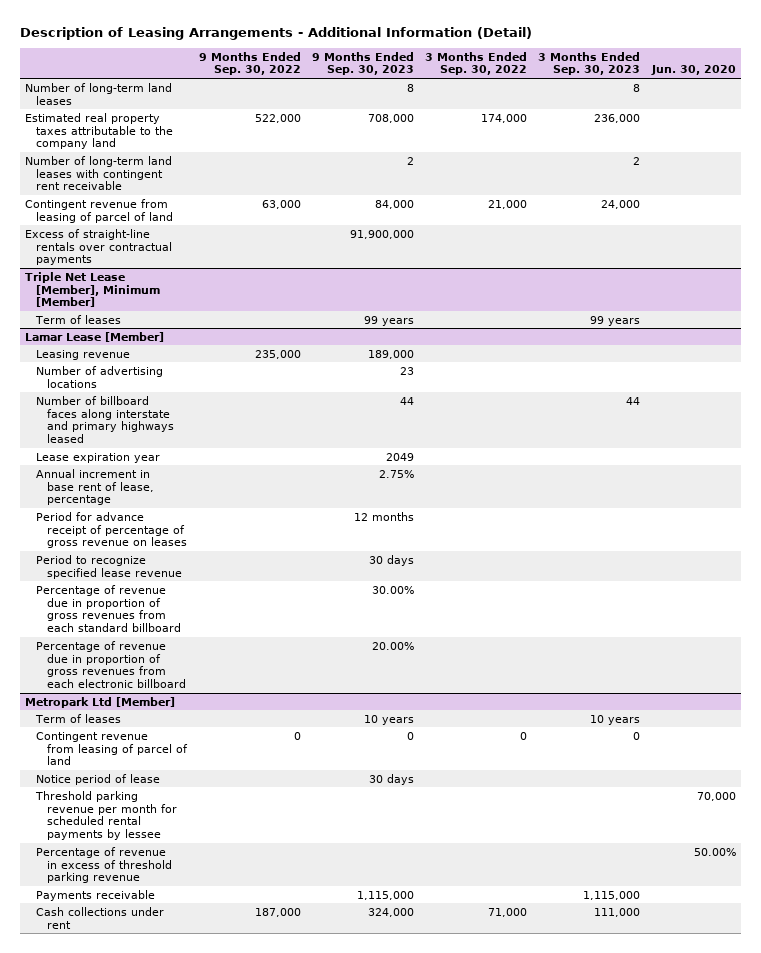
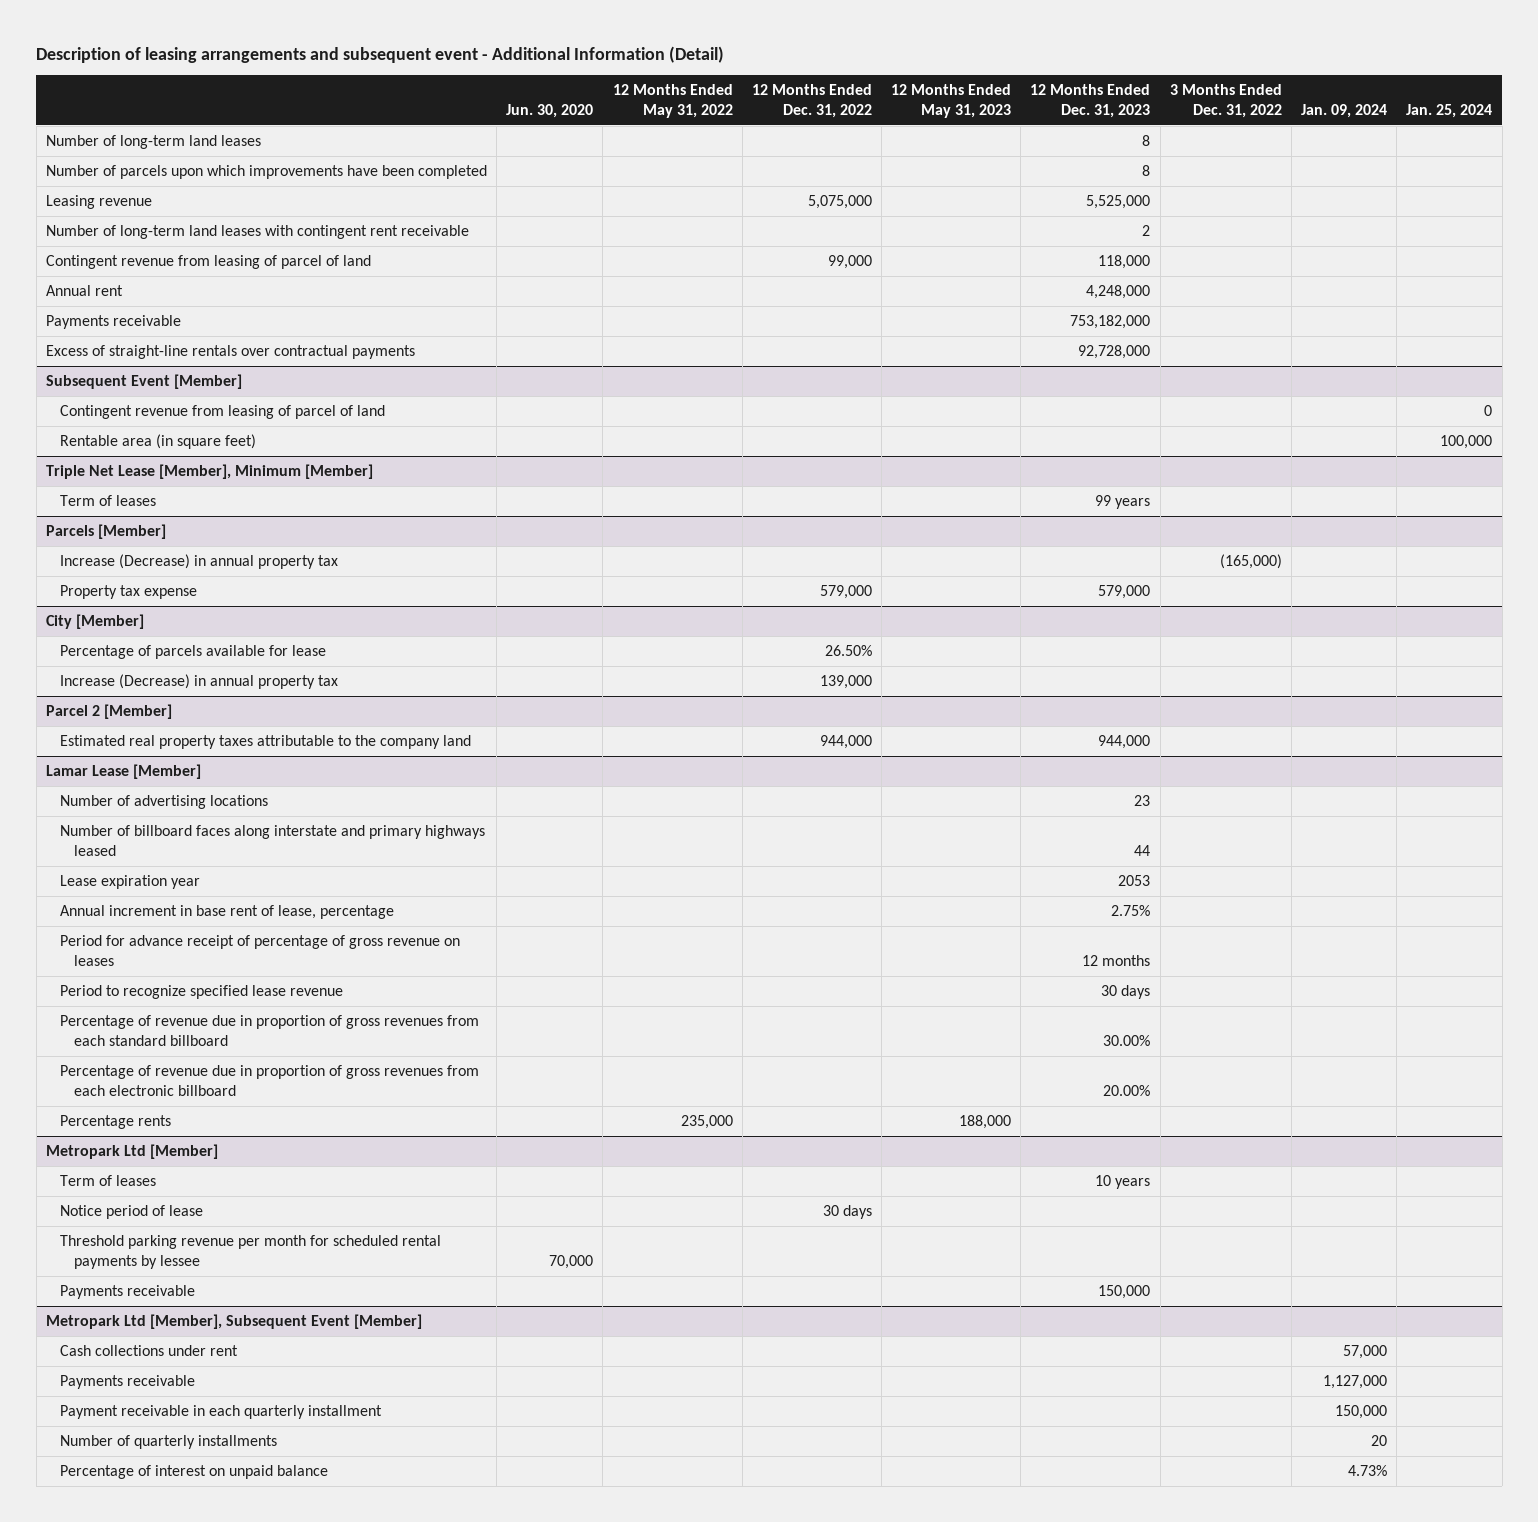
[19,26,532,40] Description of Leasing Arrangements - Additional Information (Detail) -> [36,46,725,64] Description of leasing arrangements and subsequent event - Additional Information (Detail)
[198,51,301,76] 9 Months Ended Sep. 30, 2022 -> none
[311,51,414,76] 9 Months Ended Sep. 30, 2023 -> none
[425,51,528,76] 3 Months Ended Sep. 30, 2022 -> none
[538,51,641,76] 3 Months Ended Sep. 30, 2023 -> none
none -> [612,84,733,118] 12 Months Ended May 31, 2022
none -> [751,84,872,118] 12 Months Ended Dec. 31, 2022
none -> [891,84,1012,118] 12 Months Ended May 31, 2023
none -> [1030,84,1151,118] 12 Months Ended Dec. 31, 2023
none -> [1169,84,1282,118] 3 Months Ended Dec. 31, 2022
none -> [1301,103,1388,118] Jan. 09, 2024
none -> [1406,103,1493,118] Jan. 25, 2024
[25,112,174,150] Estimated real property taxes attributable to the company land -> none
none -> [45,164,487,179] Number of parcels upon which improvements have been completed
none -> [45,194,152,209] Leasing revenue
none -> [45,284,123,296] Annual rent
none -> [45,314,181,329] Payments receivable
none -> [45,373,242,389] Subsequent Event [Member]
none -> [59,404,385,419] Contingent revenue from leasing of parcel of land
none -> [59,433,256,449] Rentable area (in square feet)
none -> [45,523,166,539] Parcels [Member]
none -> [59,553,338,569] Increase (Decrease) in annual property tax
none -> [59,584,197,599] Property tax expense
none -> [45,613,144,629] City [Member]
none -> [59,644,326,659] Percentage of parcels available for lease
none -> [59,673,338,689] Increase (Decrease) in annual property tax
none -> [45,703,172,719] Parcel 2 [Member]
none -> [59,734,471,749] Estimated real property taxes attributable to the company land
[36,349,131,360] Leasing revenue -> none
none -> [59,1114,171,1129] Percentage rents
[36,731,189,766] Contingent revenue from leasing of parcel of land -> none
[36,846,173,884] Percentage of revenue in excess of threshold parking revenue -> none
[36,906,165,929] Cash collections under rent -> none
none -> [45,1313,422,1329] Metropark Ltd [Member], Subsequent Event [Member]
none -> [59,1344,238,1356] Cash collections under rent
none -> [59,1374,195,1389] Payments receivable
none -> [59,1404,382,1419] Payment receivable in each quarterly installment
none -> [59,1434,277,1449] Number of quarterly installments
none -> [59,1464,328,1479] Percentage of interest on unpaid balance

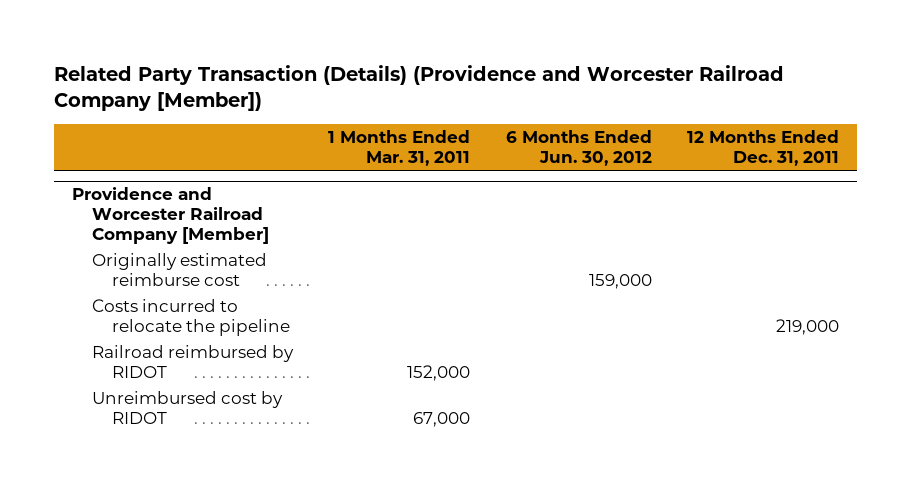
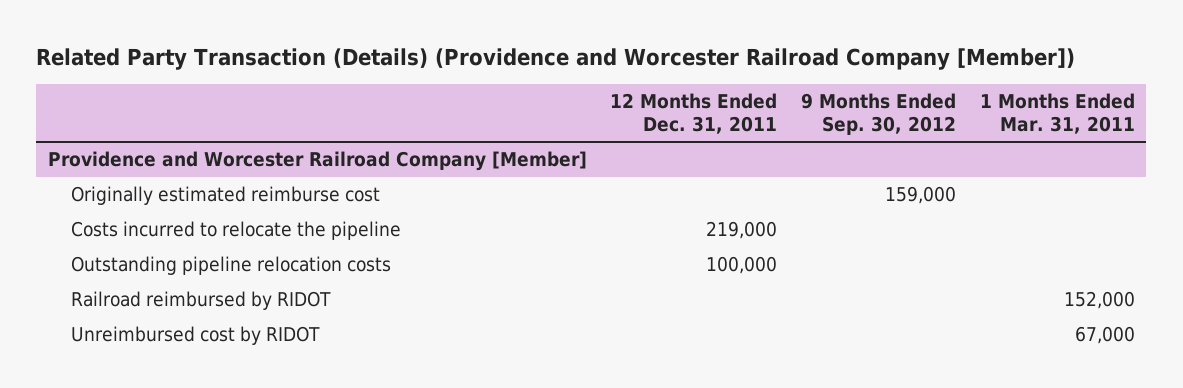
[505,129,652,167] 6 Months Ended Jun. 30, 2012 -> none
none -> [801,92,957,135] 9 Months Ended Sep. 30, 2012
none -> [70,256,391,276] Outstanding pipeline relocation costs

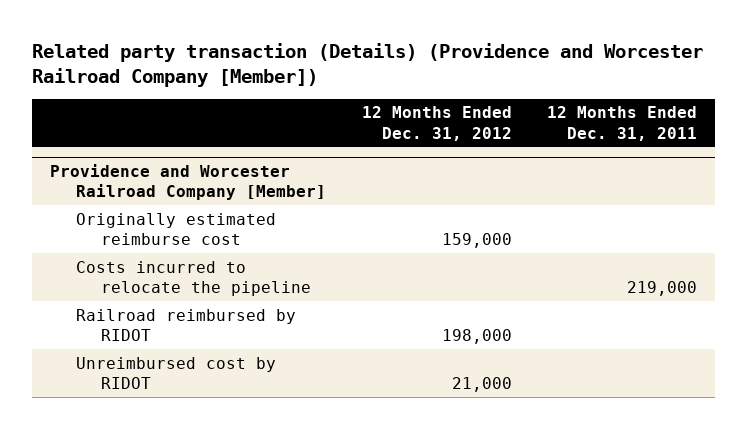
[36,48,1076,71] Related Party Transaction (Details) (Providence and Worcester Railroad Company [Member]) -> [32,42,704,87] Related party transaction (Details) (Providence and Worcester Railroad Company [Member])
[801,92,957,135] 9 Months Ended Sep. 30, 2012 -> none
[979,92,1135,134] 1 Months Ended Mar. 31, 2011 -> none
none -> [361,106,512,141] 12 Months Ended Dec. 31, 2012
[70,256,391,276] Outstanding pipeline relocation costs -> none

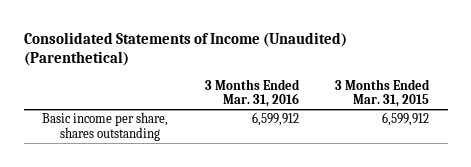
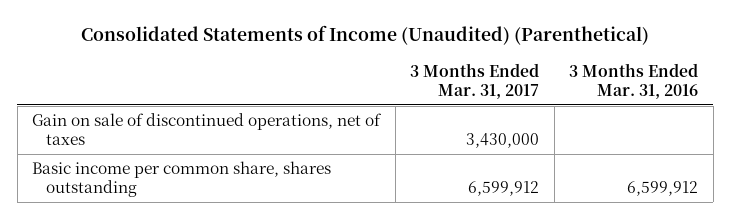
[335,78,431,108] 3 Months Ended Mar. 31, 2015 -> none
none -> [410,62,540,99] 3 Months Ended Mar. 31, 2017
none -> [32,113,383,146] Gain on sale of discontinued operations, net of taxes
[42,112,169,142] Basic income per share, shares outstanding -> [32,161,332,198] Basic income per common share, shares outstanding

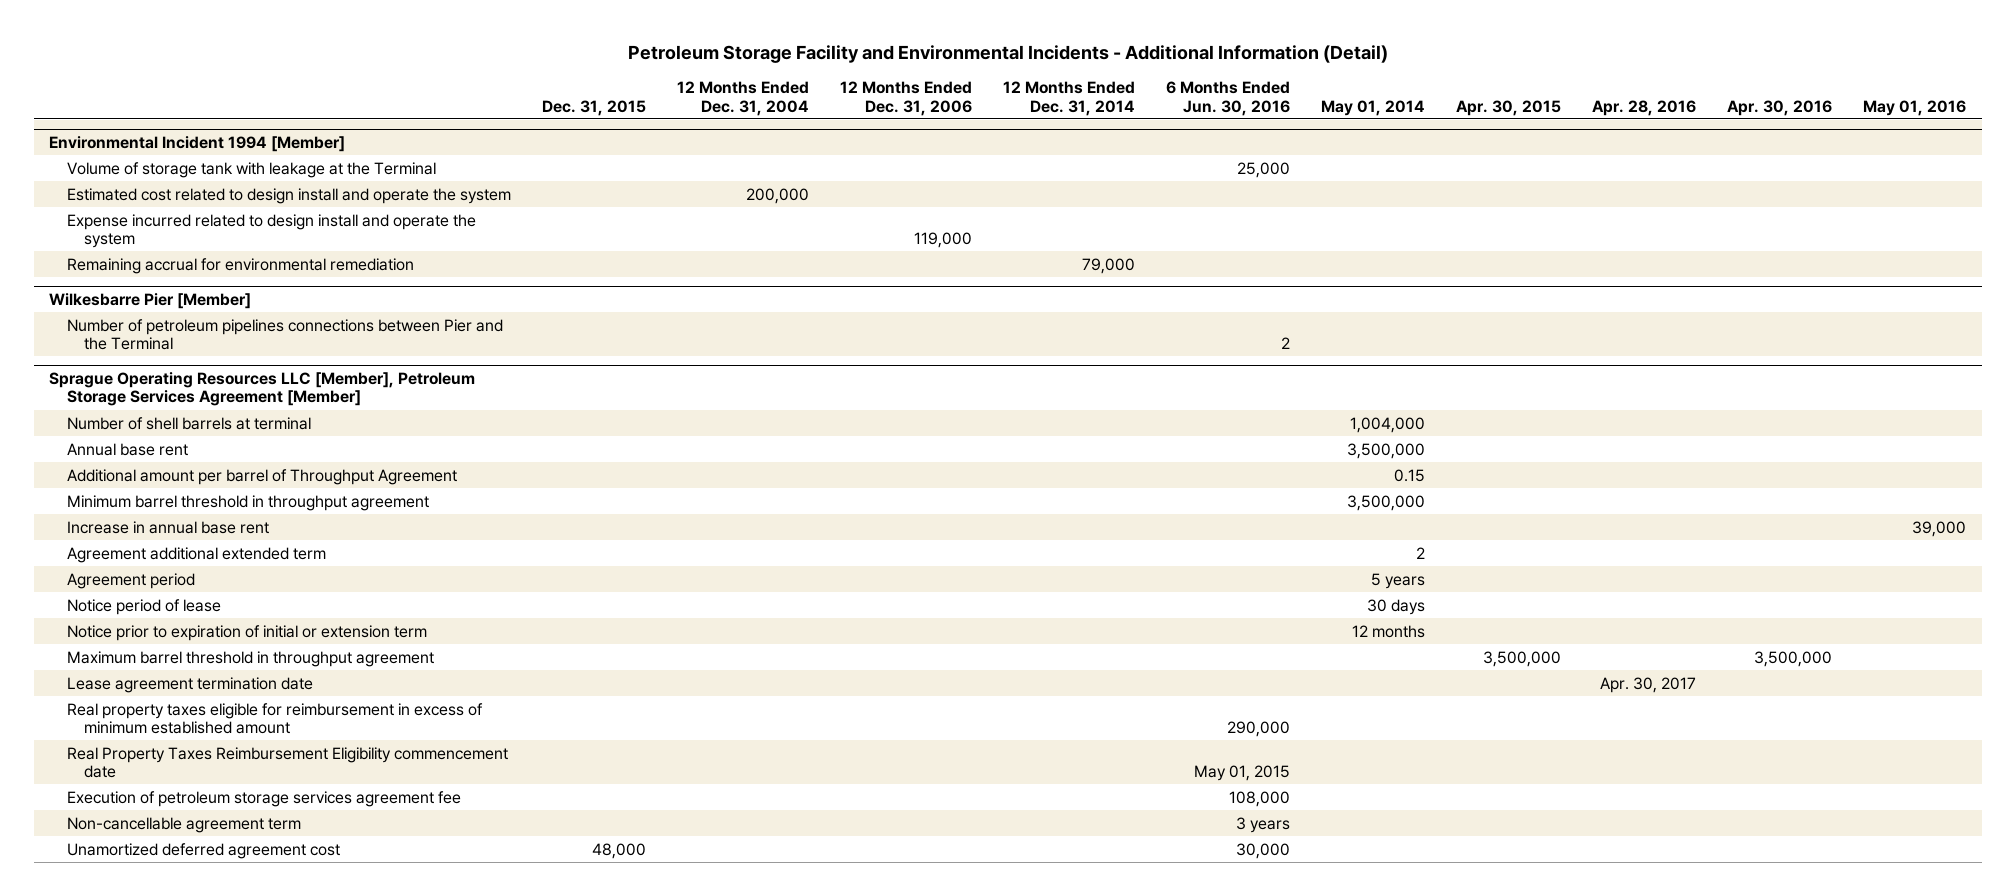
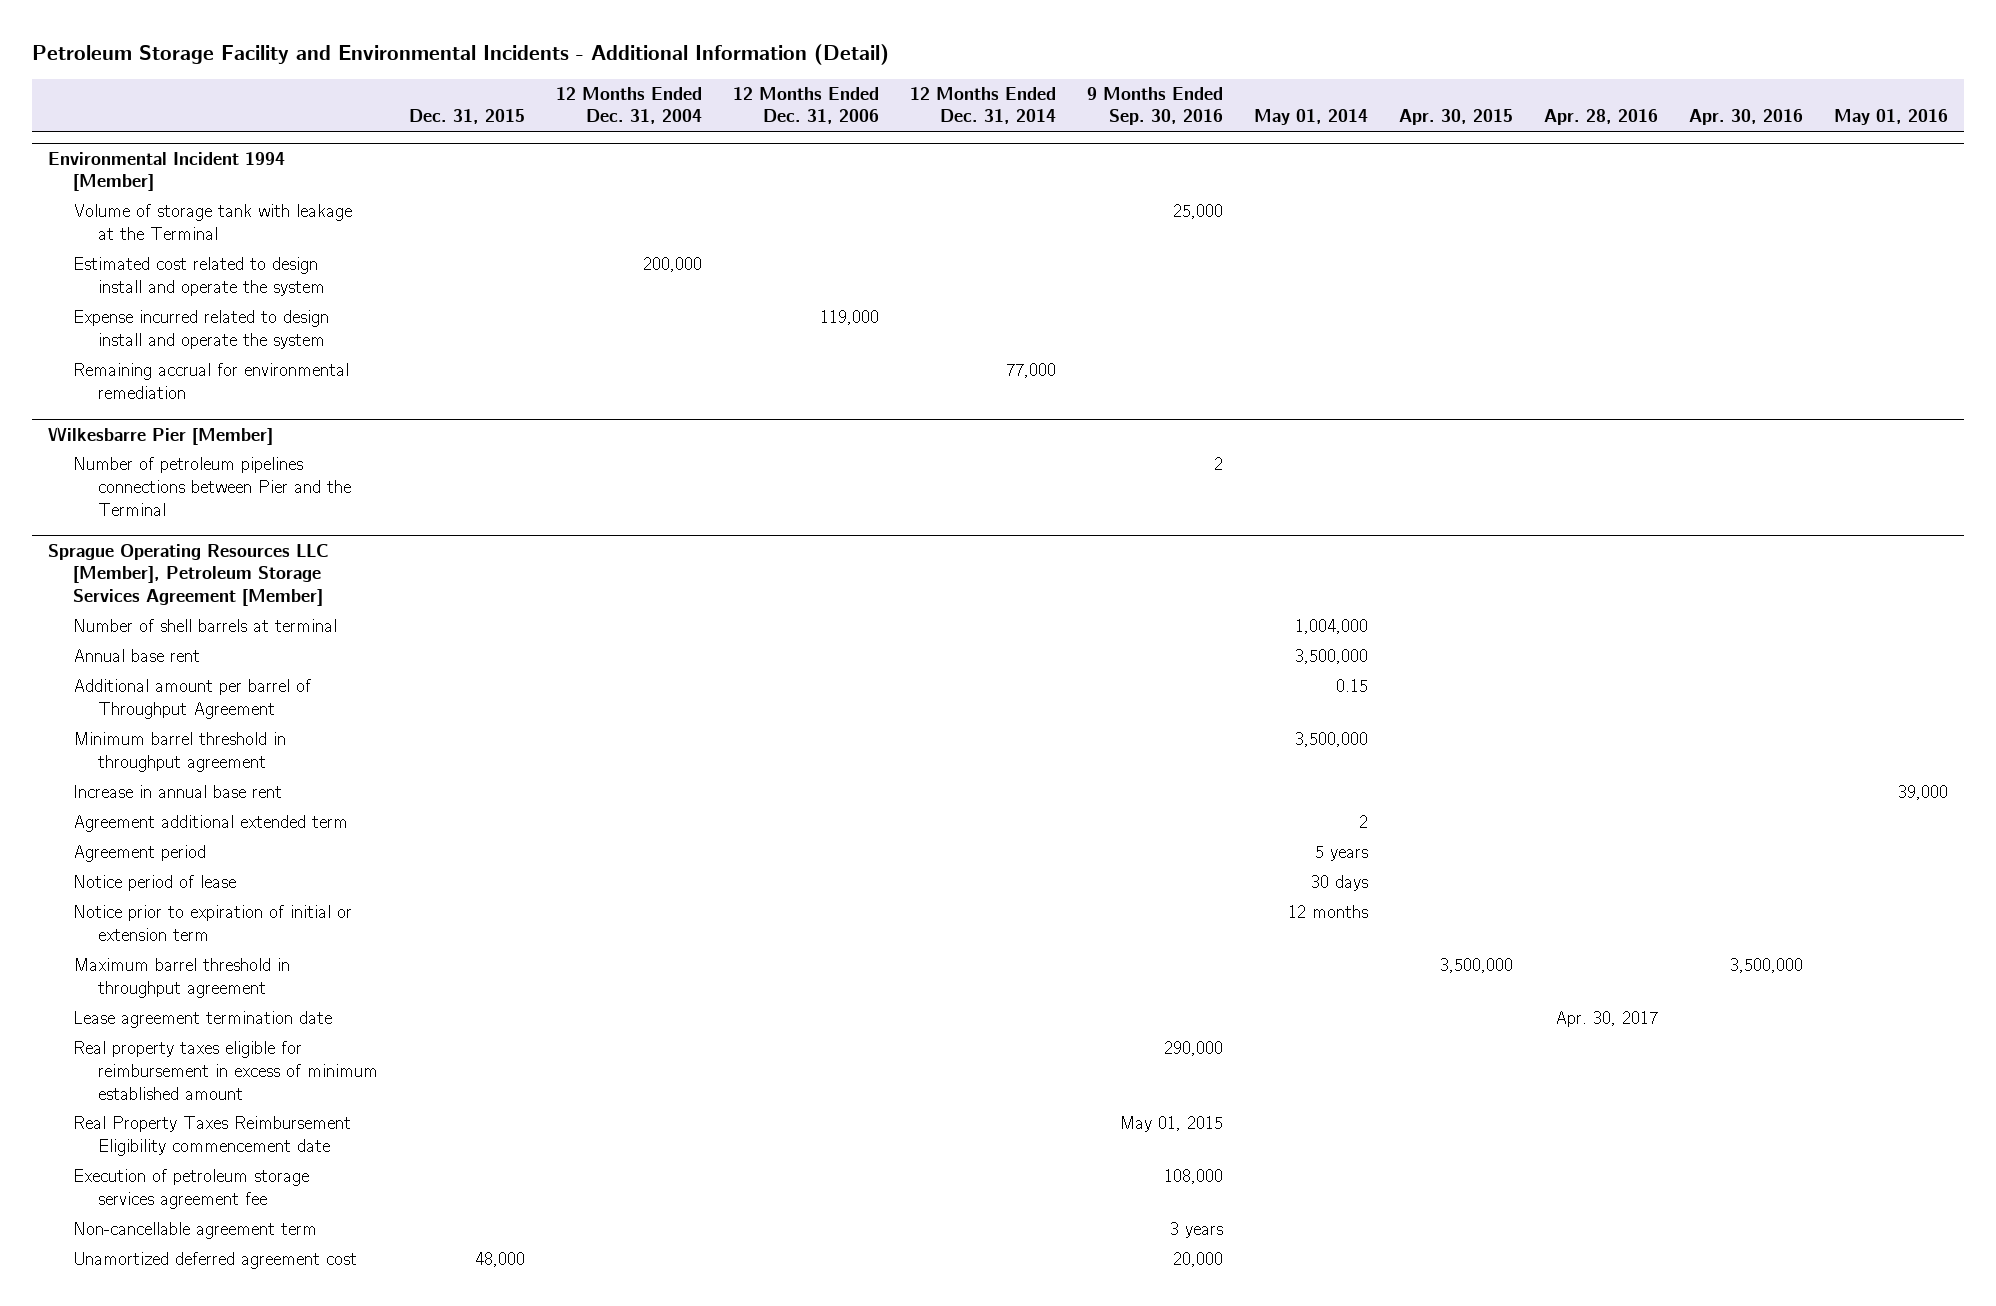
[1165,81,1290,116] 6 Months Ended Jun. 30, 2016 -> none
none -> [1087,86,1224,126] 9 Months Ended Sep. 30, 2016
[1081,257,1135,274] 79,000 -> [1005,363,1056,379] 77,000

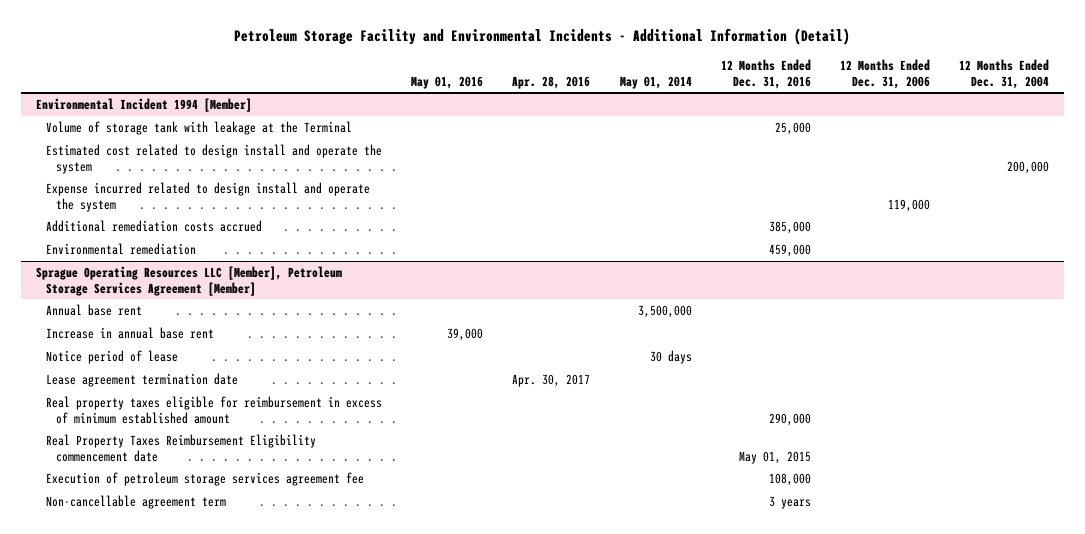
[408,109,525,125] Dec. 31, 2015 -> none
[909,86,1056,125] 12 Months Ended Dec. 31, 2014 -> none
[1087,86,1224,126] 9 Months Ended Sep. 30, 2016 -> none
[1399,109,1514,126] Apr. 30, 2015 -> none
[1689,109,1804,126] Apr. 30, 2016 -> none
none -> [720,58,811,89] 12 Months Ended Dec. 31, 2016
[72,363,349,399] Remaining accrual for environmental remediation -> none
[47,425,273,445] Wilkesbarre Pier [Member] -> none
[72,457,351,516] Number of petroleum pipelines connections between Pier and the Terminal -> none
none -> [45,219,262,232] Additional remediation costs accrued
none -> [45,242,196,255] Environmental remediation
[72,619,337,633] Number of shell barrels at terminal -> none
[72,679,311,719] Additional amount per barrel of Throughput Agreement -> none
[72,732,286,772] Minimum barrel threshold in throughput agreement -> none
[72,815,348,833] Agreement additional extended term -> none
[72,845,206,863] Agreement period -> none
[72,905,352,941] Notice prior to expiration of initial or extension term -> none
[72,958,290,998] Maximum barrel threshold in throughput agreement -> none
[72,1252,357,1270] Unamortized deferred agreement cost -> none

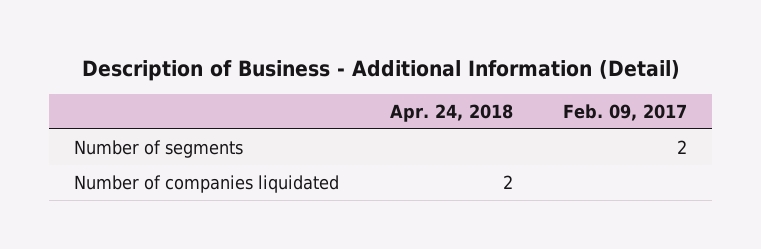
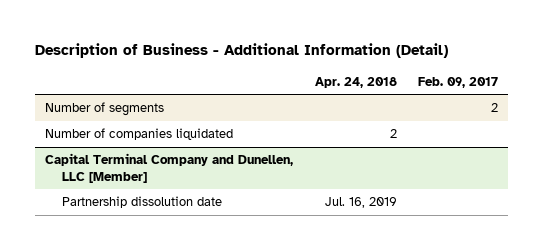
none -> [45,153,294,183] Capital Terminal Company and Dunellen, LLC [Member]
none -> [62,196,223,209] Partnership dissolution date

